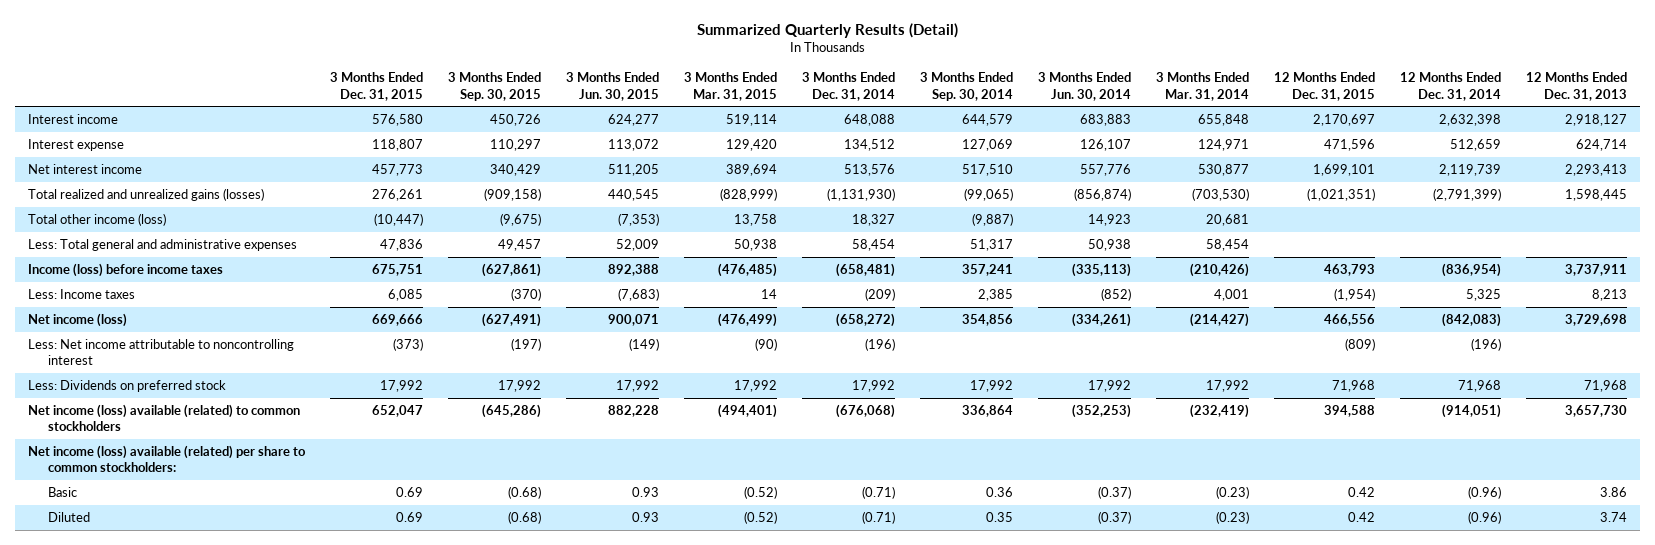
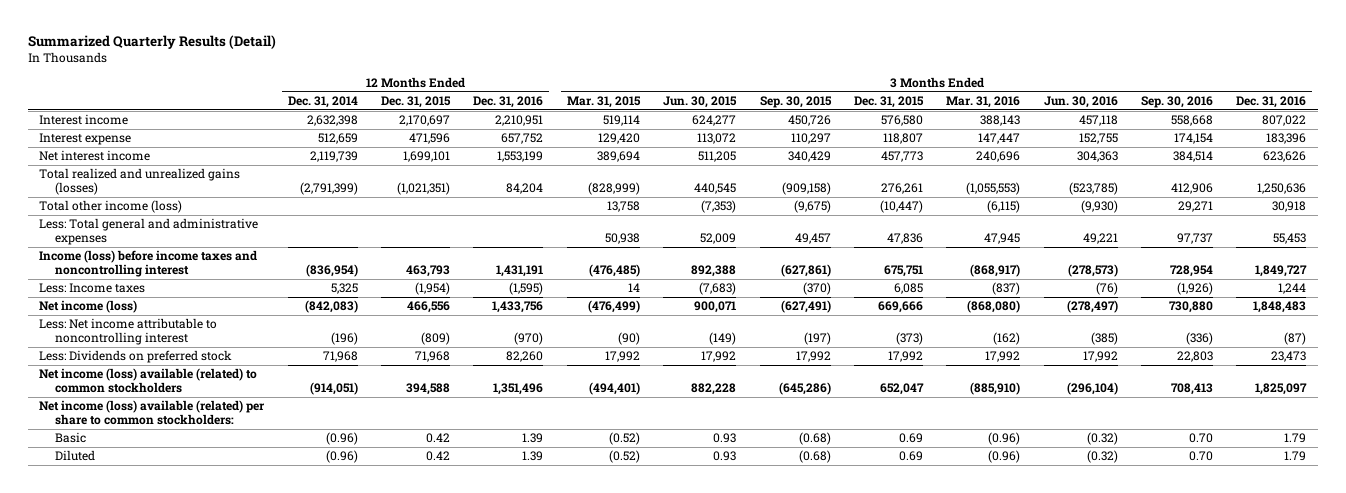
[801,72,895,101] 3 Months Ended Dec. 31, 2014 -> none
[920,72,1014,101] 3 Months Ended Sep. 30, 2014 -> none
[1038,72,1132,101] 3 Months Ended Jun. 30, 2014 -> none
[1156,72,1250,101] 3 Months Ended Mar. 31, 2014 -> none
[1526,72,1628,101] 12 Months Ended Dec. 31, 2013 -> none
none -> [473,96,544,109] Dec. 31, 2016
none -> [946,96,1021,109] Mar. 31, 2016
none -> [1043,96,1118,109] Jun. 30, 2016
none -> [1141,96,1214,109] Sep. 30, 2016
none -> [1236,96,1307,109] Dec. 31, 2016
[27,262,223,277] Income (loss) before income taxes -> [39,250,258,278] Income (loss) before income taxes and noncontrolling interest

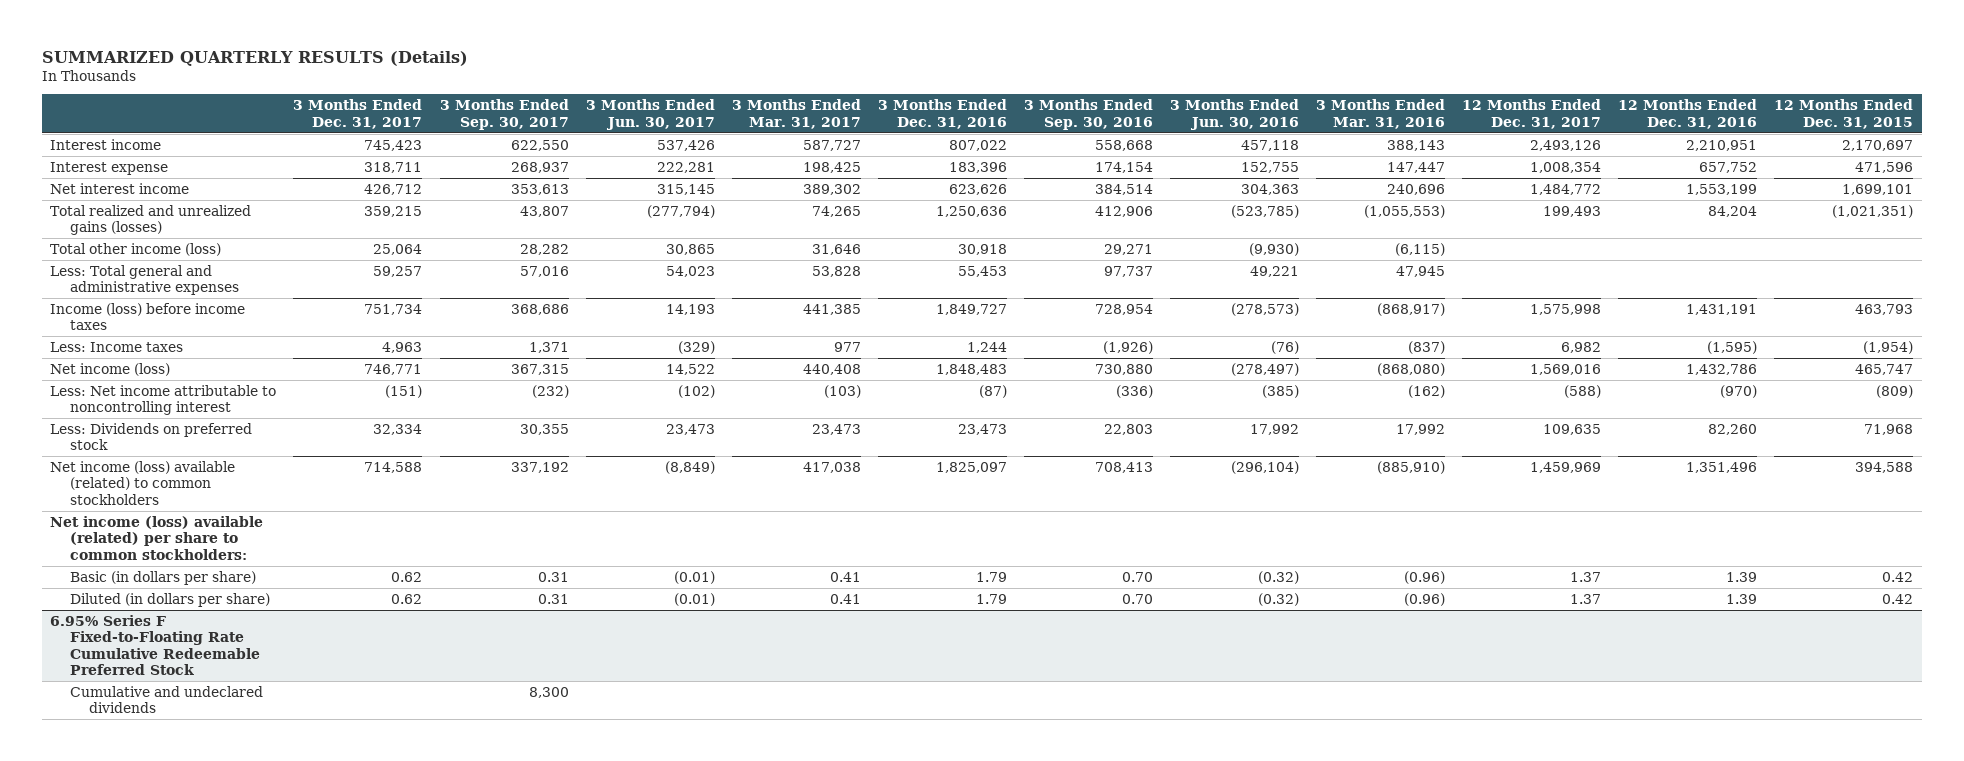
[27,35,276,50] Summarized Quarterly Results (Detail) -> [41,50,468,66] SUMMARIZED QUARTERLY RESULTS (Details)
[287,96,358,109] Dec. 31, 2014 -> none
[566,96,641,109] Mar. 31, 2015 -> none
[663,96,738,109] Jun. 30, 2015 -> none
[759,96,832,109] Sep. 30, 2015 -> none
[853,96,924,109] Dec. 31, 2015 -> none
none -> [293,99,423,129] 3 Months Ended Dec. 31, 2017
none -> [439,99,569,130] 3 Months Ended Sep. 30, 2017
none -> [585,99,715,130] 3 Months Ended Jun. 30, 2017
none -> [731,99,861,129] 3 Months Ended Mar. 31, 2017
none -> [1461,99,1601,129] 12 Months Ended Dec. 31, 2017
[39,250,258,278] Income (loss) before income taxes and noncontrolling interest -> [50,302,246,331] Income (loss) before income taxes
[407,301,451,314] 466,556 -> [1855,363,1914,375] 465,747
[492,301,544,314] 1,433,756 -> [1686,363,1758,375] 1,432,786
[55,432,87,444] Basic -> [69,570,256,585] Basic (in dollars per share)
[55,450,96,462] Diluted -> [69,592,270,607] Diluted (in dollars per share)
none -> [50,614,260,675] 6.95% Series F Fixed-to-Floating Rate Cumulative Redeemable Preferred Stock
none -> [69,685,263,714] Cumulative and undeclared dividends

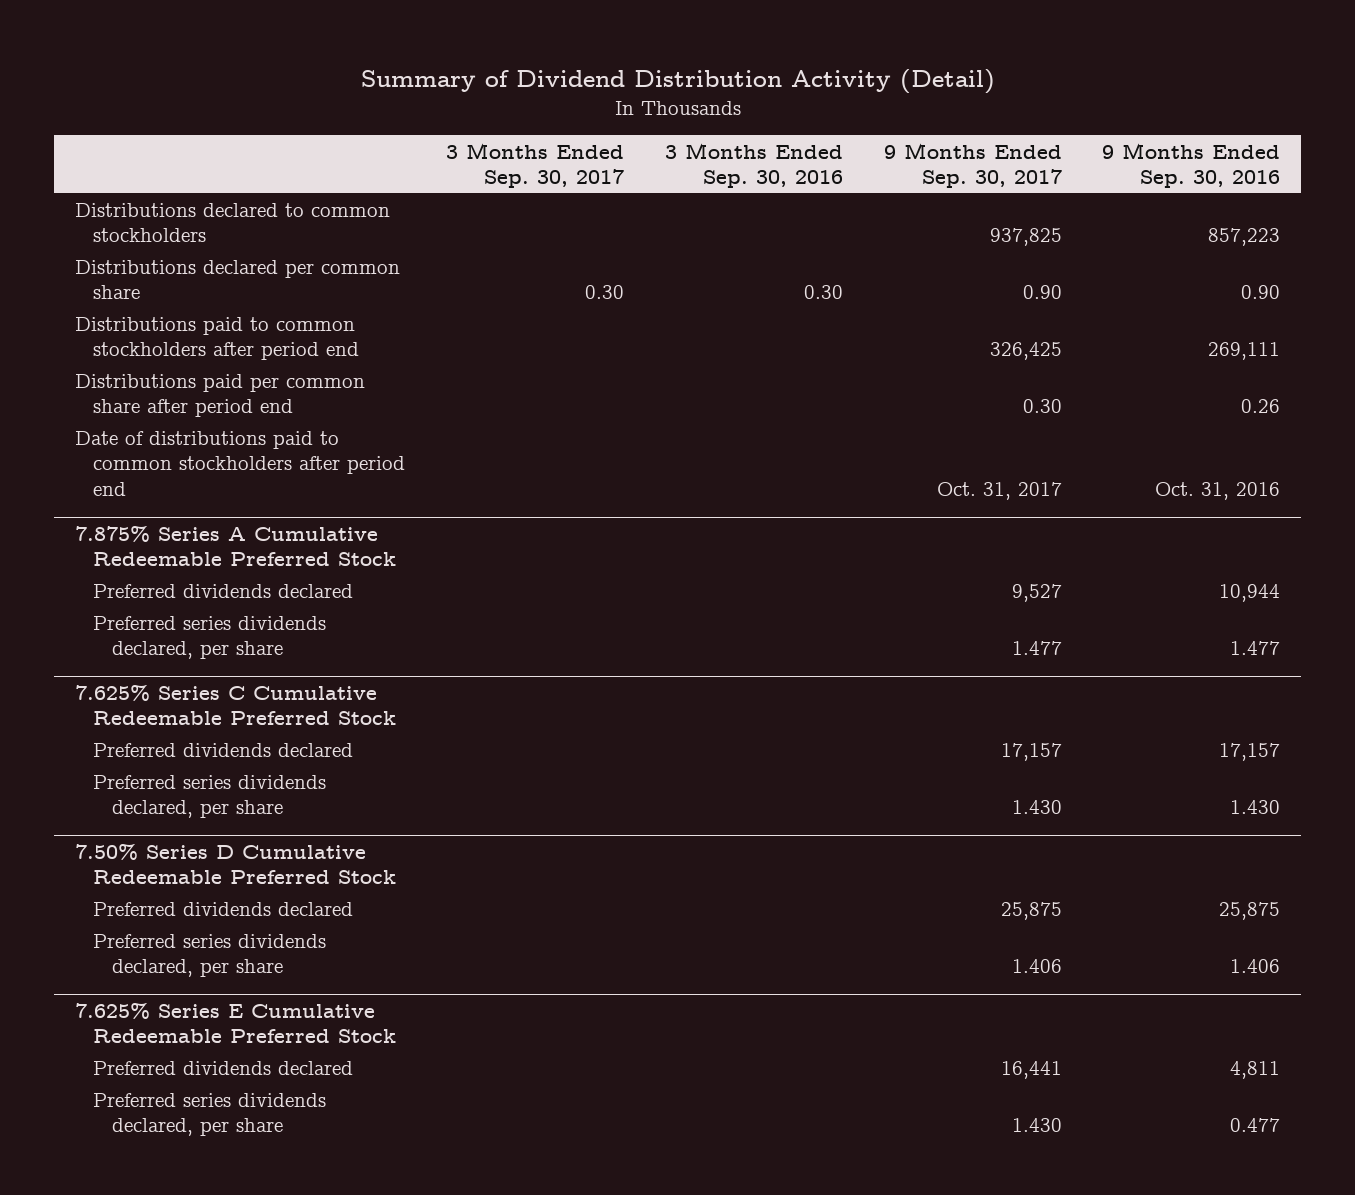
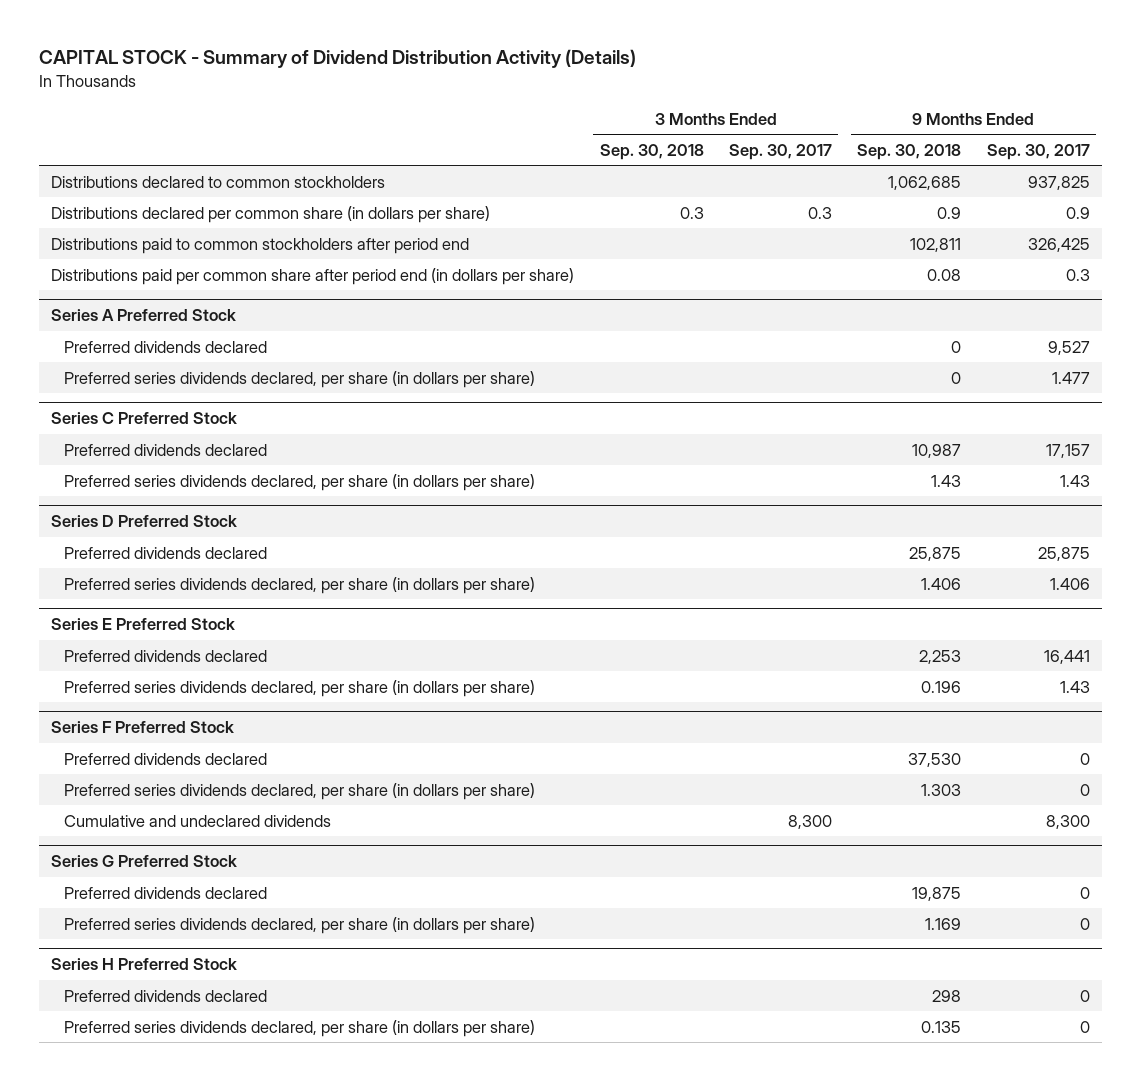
[360,68,995,94] Summary of Dividend Distribution Activity (Detail) -> [38,49,636,69] CAPITAL STOCK - Summary of Dividend Distribution Activity (Details)
[664,142,843,188] 3 Months Ended Sep. 30, 2016 -> none
[1102,142,1281,188] 9 Months Ended Sep. 30, 2016 -> none
none -> [599,144,704,161] Sep. 30, 2018
none -> [857,144,962,161] Sep. 30, 2018
[74,260,400,300] Distributions declared per common share -> [51,205,491,223] Distributions declared per common share (in dollars per share)
[585,285,625,300] 0.30 -> [807,206,832,219] 0.3
[1022,285,1062,300] 0.90 -> [1065,206,1090,219] 0.9
[74,431,406,496] Date of distributions paid to common stockholders after period end -> none
[74,374,365,418] Distributions paid per common share after period end -> [51,267,575,285] Distributions paid per common share after period end (in dollars per share)
[1022,399,1062,414] 0.30 -> [1065,268,1090,281] 0.3
[74,525,397,567] 7.875% Series A Cumulative Redeemable Preferred Stock -> [51,309,237,322] Series A Preferred Stock
[93,616,327,660] Preferred series dividends declared, per share -> [64,370,536,388] Preferred series dividends declared, per share (in dollars per share)
[74,684,397,726] 7.625% Series C Cumulative Redeemable Preferred Stock -> [51,412,238,425] Series C Preferred Stock
[93,775,327,819] Preferred series dividends declared, per share -> [64,473,536,491] Preferred series dividends declared, per share (in dollars per share)
[1011,800,1062,815] 1.430 -> [1059,474,1090,487] 1.43
[74,843,397,885] 7.50% Series D Cumulative Redeemable Preferred Stock -> [51,515,238,528] Series D Preferred Stock
[93,934,327,978] Preferred series dividends declared, per share -> [64,576,536,594] Preferred series dividends declared, per share (in dollars per share)
[74,1002,397,1044] 7.625% Series E Cumulative Redeemable Preferred Stock -> [51,618,236,631] Series E Preferred Stock
[93,1093,327,1137] Preferred series dividends declared, per share -> [64,679,536,697] Preferred series dividends declared, per share (in dollars per share)
[1011,1118,1062,1133] 1.430 -> [1059,680,1090,693] 1.43
none -> [51,721,235,734] Series F Preferred Stock
none -> [64,752,268,765] Preferred dividends declared
none -> [64,782,536,800] Preferred series dividends declared, per share (in dollars per share)
none -> [64,814,332,827] Cumulative and undeclared dividends
none -> [51,855,238,868] Series G Preferred Stock
none -> [64,886,268,899] Preferred dividends declared
none -> [64,916,536,934] Preferred series dividends declared, per share (in dollars per share)
none -> [51,958,238,971] Series H Preferred Stock
none -> [64,989,268,1002] Preferred dividends declared
none -> [64,1019,536,1037] Preferred series dividends declared, per share (in dollars per share)

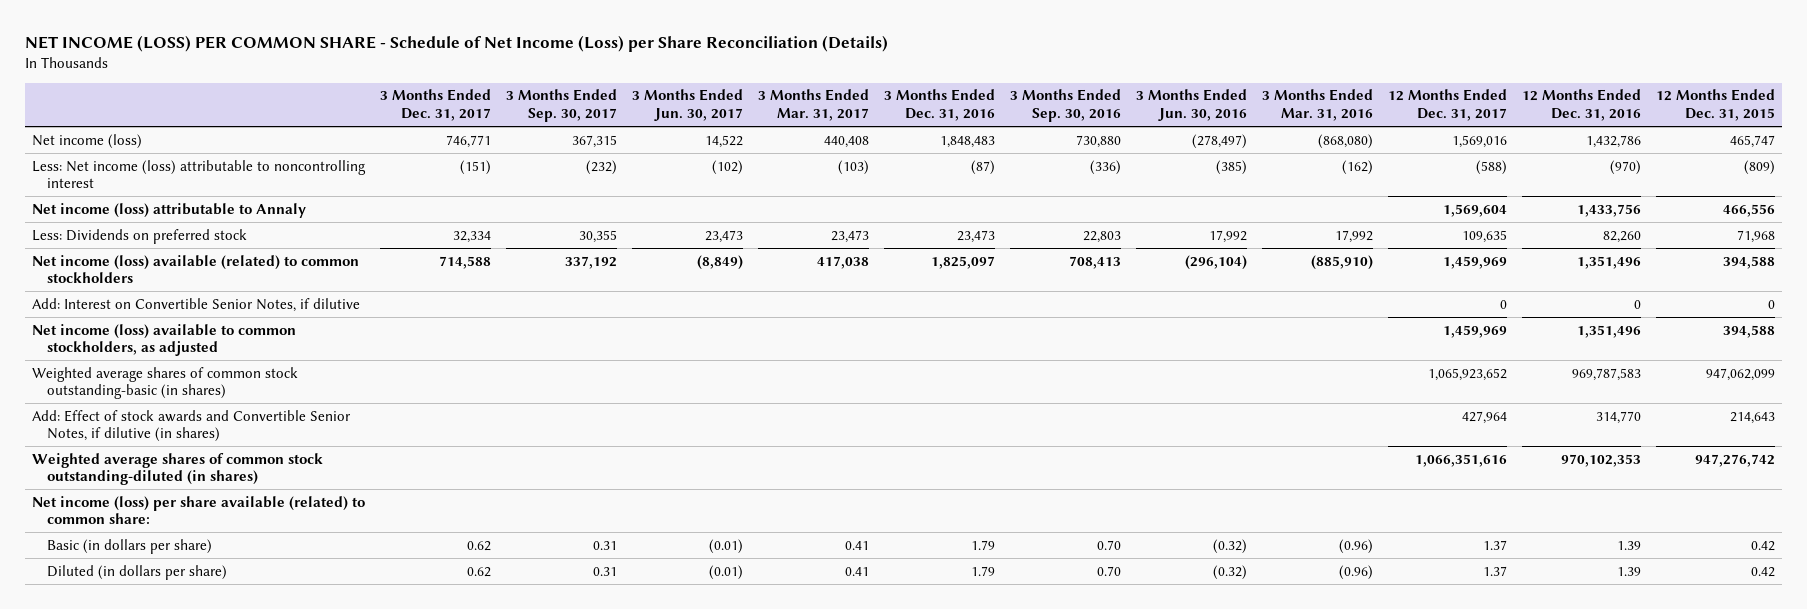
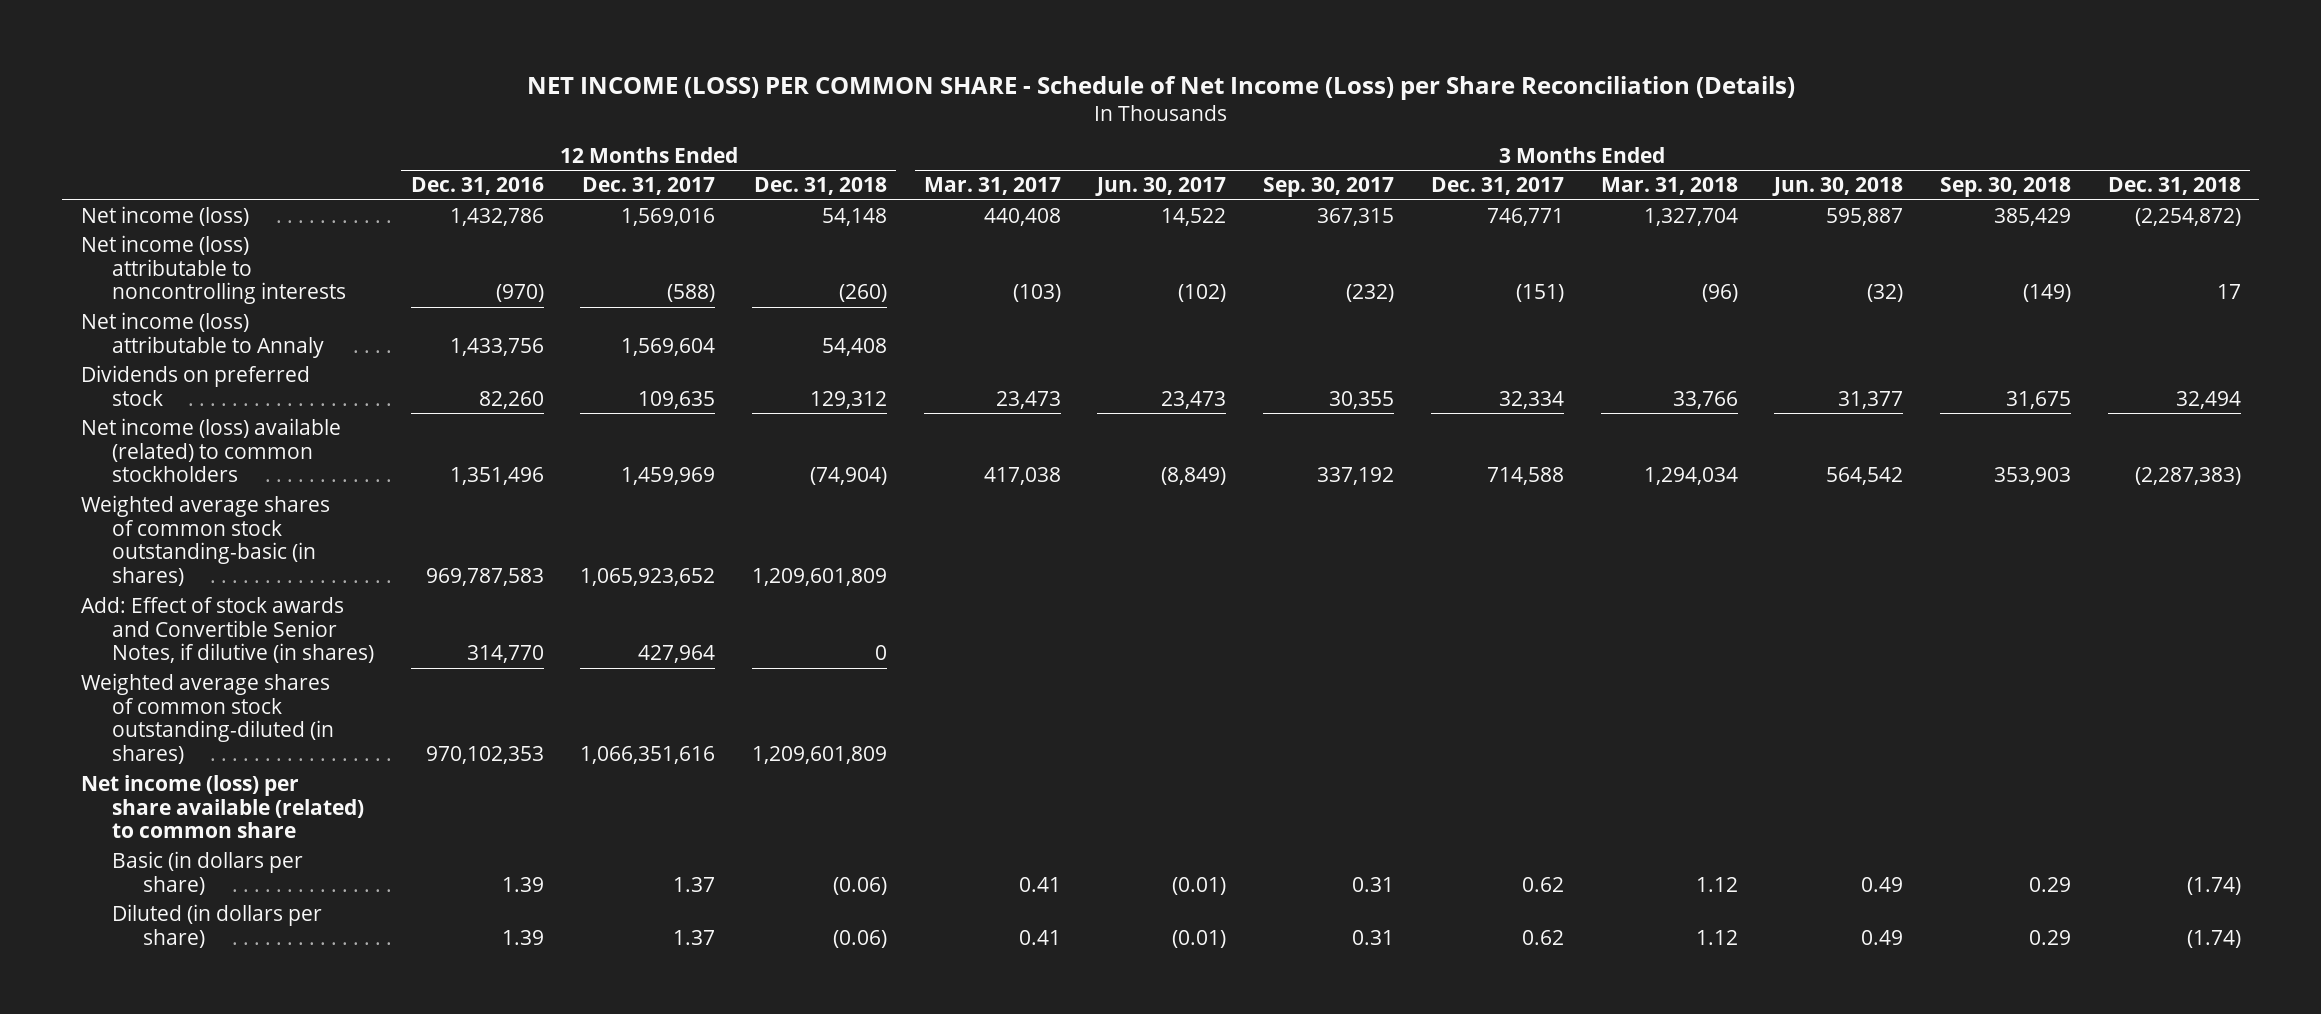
[884,89,996,122] 3 Months Ended Dec. 31, 2016 -> none
[1010,89,1122,123] 3 Months Ended Sep. 30, 2016 -> none
[1135,89,1247,122] 3 Months Ended Jun. 30, 2016 -> none
[1261,89,1373,122] 3 Months Ended Mar. 31, 2016 -> none
[1655,89,1775,122] 12 Months Ended Dec. 31, 2015 -> none
none -> [753,177,887,196] Dec. 31, 2018
none -> [1600,177,1738,196] Mar. 31, 2018
none -> [1772,177,1904,197] Jun. 30, 2018
none -> [1939,177,2071,198] Sep. 30, 2018
none -> [2107,177,2241,196] Dec. 31, 2018
[32,159,367,189] Less: Net income (loss) attributable to noncontrolling interest -> [80,234,346,305] Net income (loss) attributable to noncontrolling interests
[32,228,248,244] Less: Dividends on preferred stock -> [80,364,310,406] Dividends on preferred stock
[32,297,361,312] Add: Interest on Convertible Senior Notes, if dilutive -> none
[32,323,297,357] Net income (loss) available to common stockholders, as adjusted -> none
[32,495,366,525] Net income (loss) per share available (related) to common share: -> [80,774,364,839] Net income (loss) per share available (related) to common share

